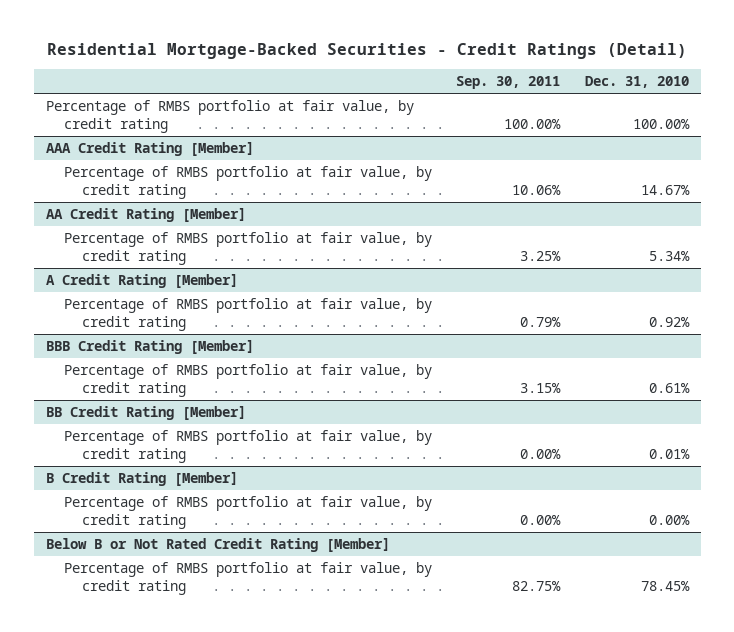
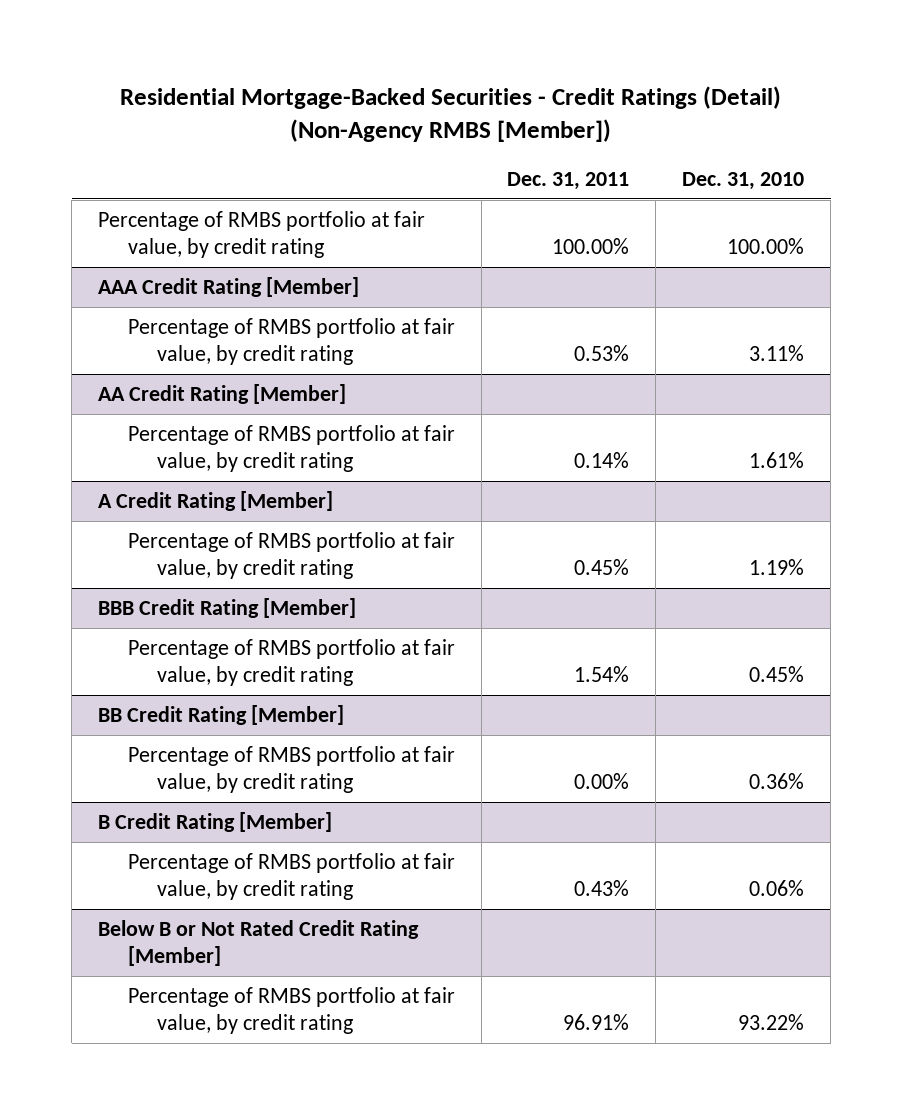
[47,43,688,60] Residential Mortgage-Backed Securities - Credit Ratings (Detail) -> [120,85,782,142] Residential Mortgage-Backed Securities - Credit Ratings (Detail) (Non-Agency RMBS [Member])
[456,75,561,89] Sep. 30, 2011 -> none
none -> [507,171,630,190] Dec. 31, 2011
[640,184,690,195] 14.67% -> [749,344,805,361] 3.11%
[648,250,690,261] 5.34% -> [749,451,805,468] 1.61%
[648,316,690,327] 0.92% -> [749,558,805,575] 1.19%
[648,382,690,393] 0.61% -> [749,665,805,682] 0.45%
[648,448,690,459] 0.01% -> [749,772,805,789] 0.36%
[648,514,690,525] 0.00% -> [749,879,805,896] 0.06%
[640,580,690,591] 78.45% -> [738,1013,805,1030] 93.22%

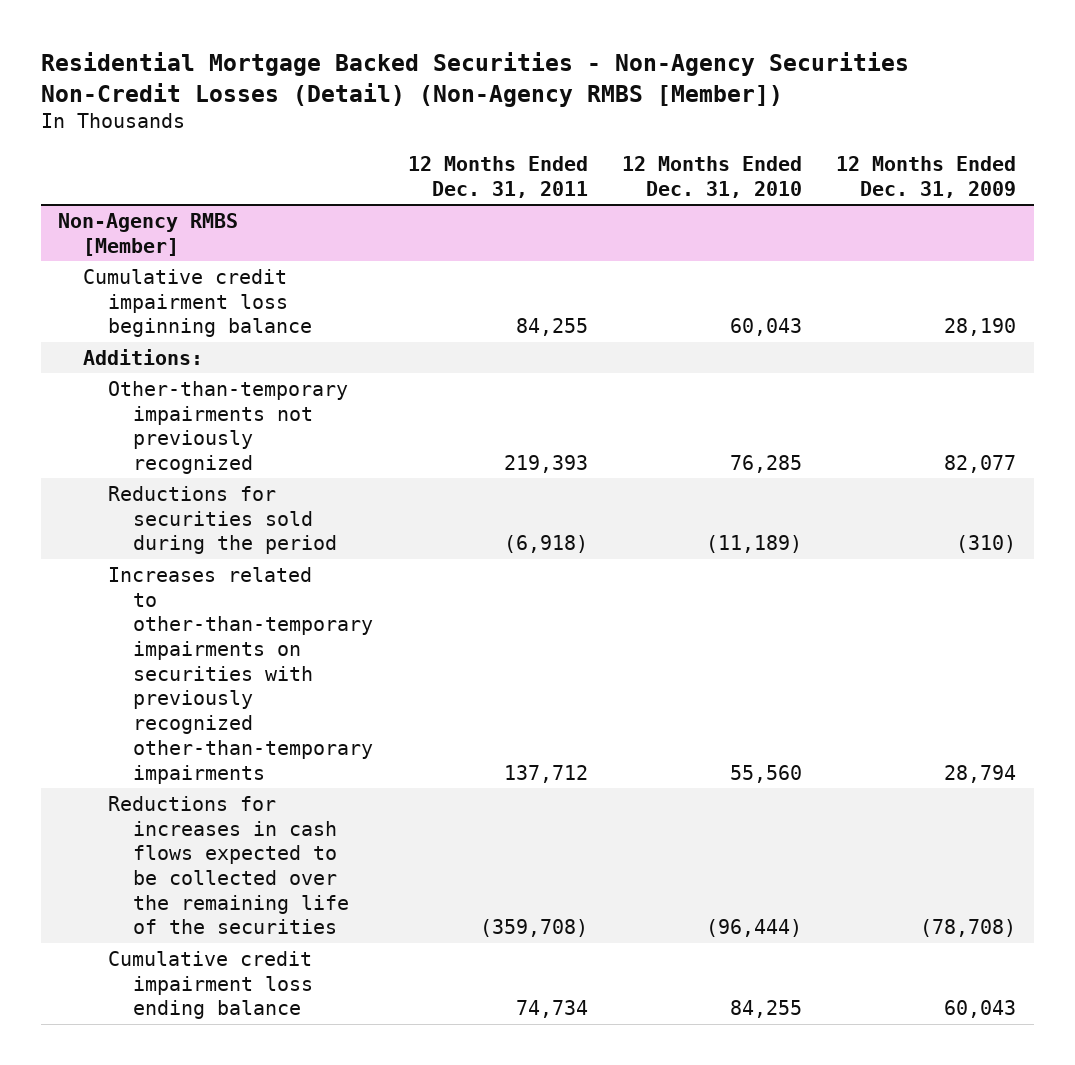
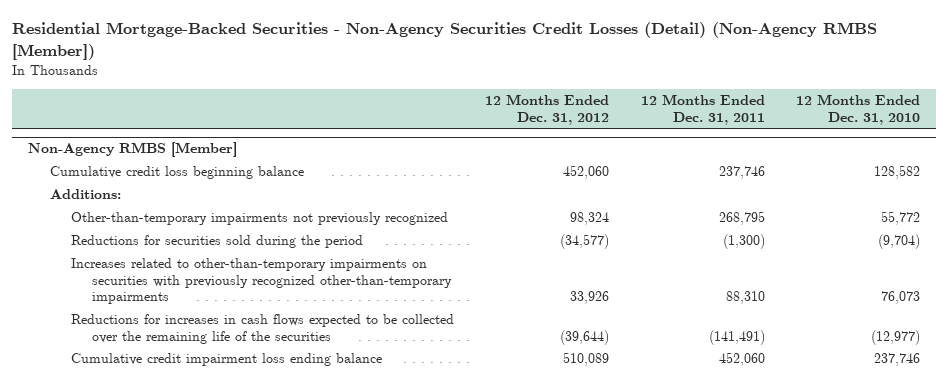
[40,52,909,107] Residential Mortgage Backed Securities - Non-Agency Securities Non-Credit Losses (Detail) (Non-Agency RMBS [Member]) -> [12,22,878,61] Residential Mortgage-Backed Securities - Non-Agency Securities Credit Losses (Detail) (Non-Agency RMBS [Member])
[836,155,1017,198] 12 Months Ended Dec. 31, 2009 -> none
none -> [485,94,610,125] 12 Months Ended Dec. 31, 2012
[83,268,313,338] Cumulative credit impairment loss beginning balance -> [49,166,304,180] Cumulative credit loss beginning balance
[515,318,588,337] 84,255 -> [718,166,765,180] 237,746
[730,318,803,337] 60,043 -> [874,165,921,180] 128,582
[503,455,588,474] 219,393 -> [718,211,765,226] 268,795
[730,455,803,474] 76,285 -> [881,211,921,226] 55,772
[503,535,588,554] (6,918) -> [722,234,765,250] (1,300)
[706,535,803,554] (11,189) -> [878,234,921,250] (9,704)
[503,764,588,783] 137,712 -> [725,291,765,305] 88,310
[730,764,803,783] 55,560 -> [881,291,921,305] 76,073
[479,919,588,938] (359,708) -> [708,329,765,345] (141,491)
[706,919,803,938] (96,444) -> [871,329,921,345] (12,977)
[515,1000,588,1019] 74,734 -> [718,352,765,367] 452,060
[730,1000,803,1019] 84,255 -> [874,353,921,367] 237,746

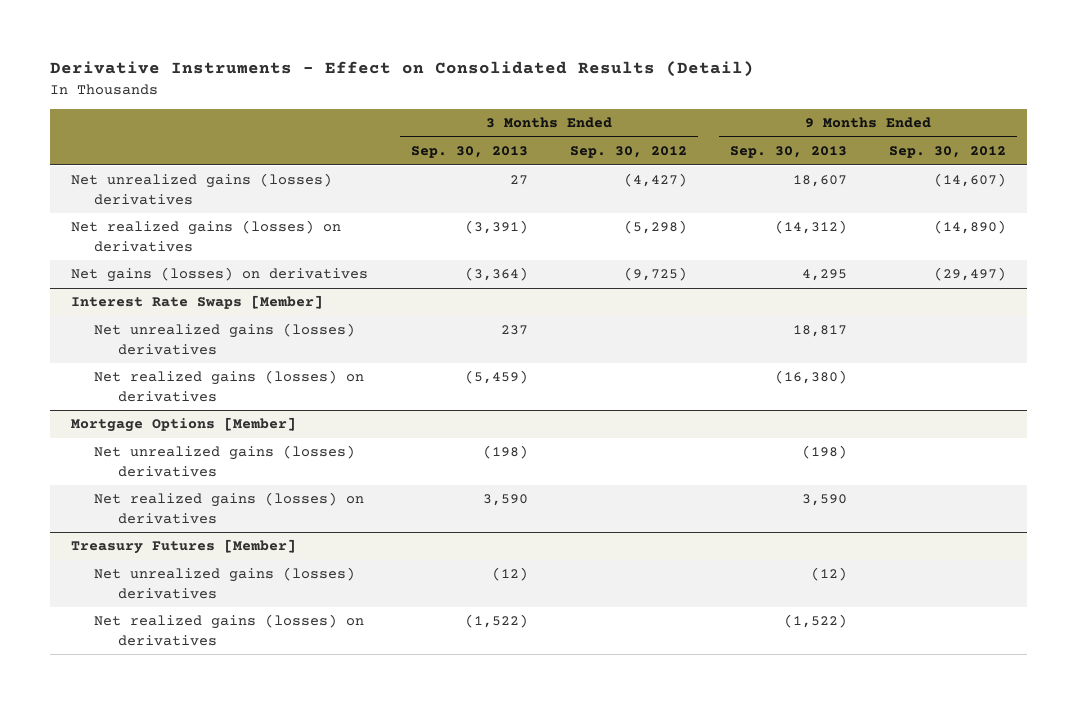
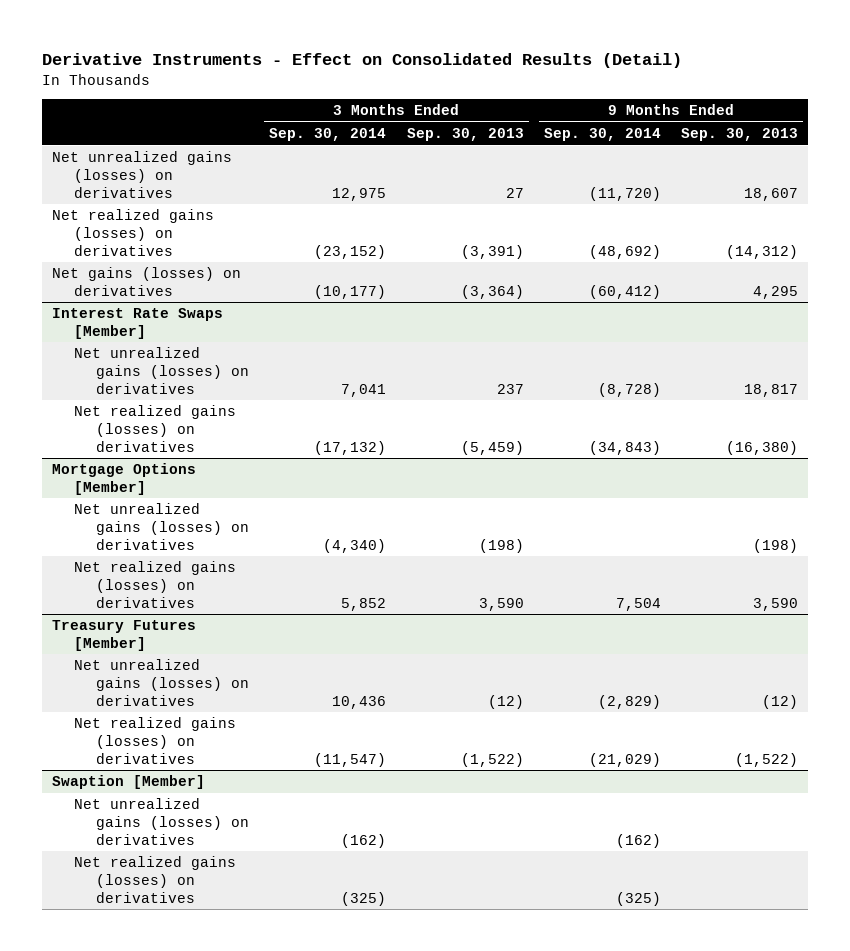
[570,146,688,159] Sep. 30, 2012 -> none
[889,146,1007,159] Sep. 30, 2012 -> none
none -> [269,128,387,142] Sep. 30, 2014
none -> [543,128,661,142] Sep. 30, 2014
[71,173,333,205] Net unrealized gains (losses) derivatives -> [52,151,233,198] Net unrealized gains (losses) on derivatives
[94,323,356,355] Net unrealized gains (losses) derivatives -> [74,347,250,394] Net unrealized gains (losses) on derivatives
[94,445,356,477] Net unrealized gains (losses) derivatives -> [74,503,250,550] Net unrealized gains (losses) on derivatives
[94,567,356,599] Net unrealized gains (losses) derivatives -> [74,659,250,706] Net unrealized gains (losses) on derivatives
none -> [52,775,206,790] Swaption [Member]
none -> [74,798,250,845] Net unrealized gains (losses) on derivatives
none -> [74,856,237,903] Net realized gains (losses) on derivatives

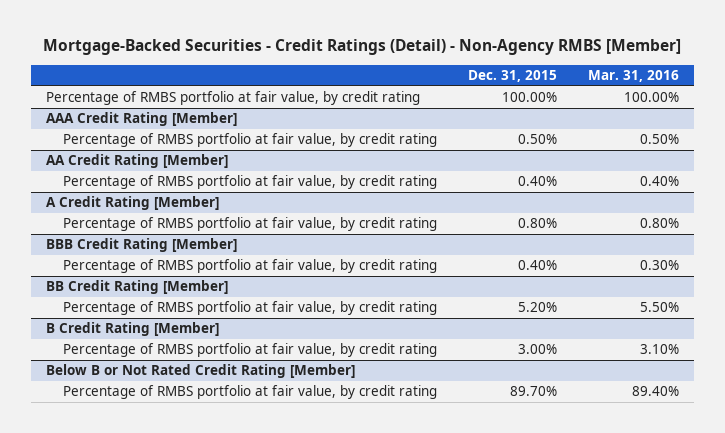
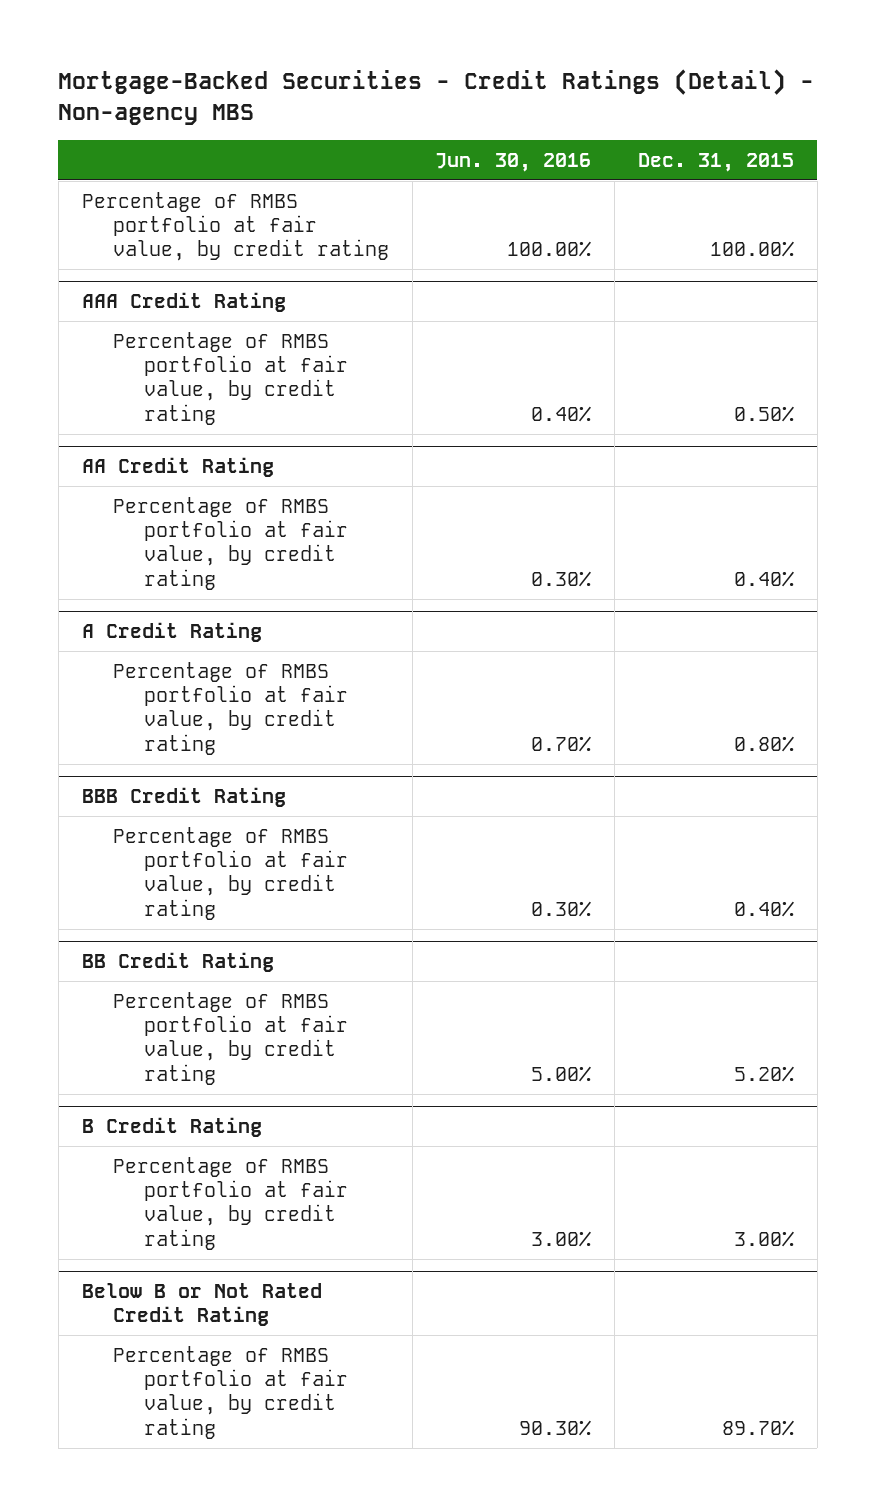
[43,39,682,56] Mortgage-Backed Securities - Credit Ratings (Detail) - Non-Agency RMBS [Member] -> [58,69,815,126] Mortgage-Backed Securities - Credit Ratings (Detail) - Non-agency MBS
[587,70,679,83] Mar. 31, 2016 -> none
none -> [435,152,592,172] Jun. 30, 2016
[45,112,237,127] AAA Credit Rating [Member] -> [81,291,286,312] AAA Credit Rating
[45,154,228,169] AA Credit Rating [Member] -> [81,456,274,477] AA Credit Rating
[45,196,219,211] A Credit Rating [Member] -> [81,621,262,642] A Credit Rating
[45,238,237,253] BBB Credit Rating [Member] -> [81,786,286,807] BBB Credit Rating
[45,280,228,295] BB Credit Rating [Member] -> [81,951,274,972] BB Credit Rating
[45,322,219,337] B Credit Rating [Member] -> [81,1116,262,1137] B Credit Rating
[45,364,355,379] Below B or Not Rated Credit Rating [Member] -> [81,1282,322,1327] Below B or Not Rated Credit Rating

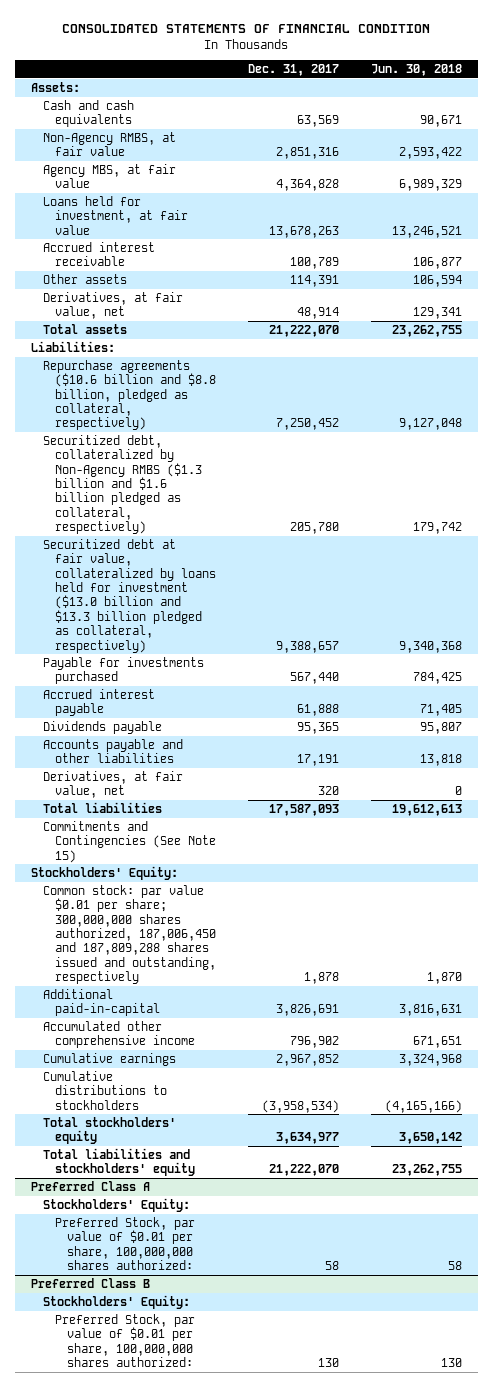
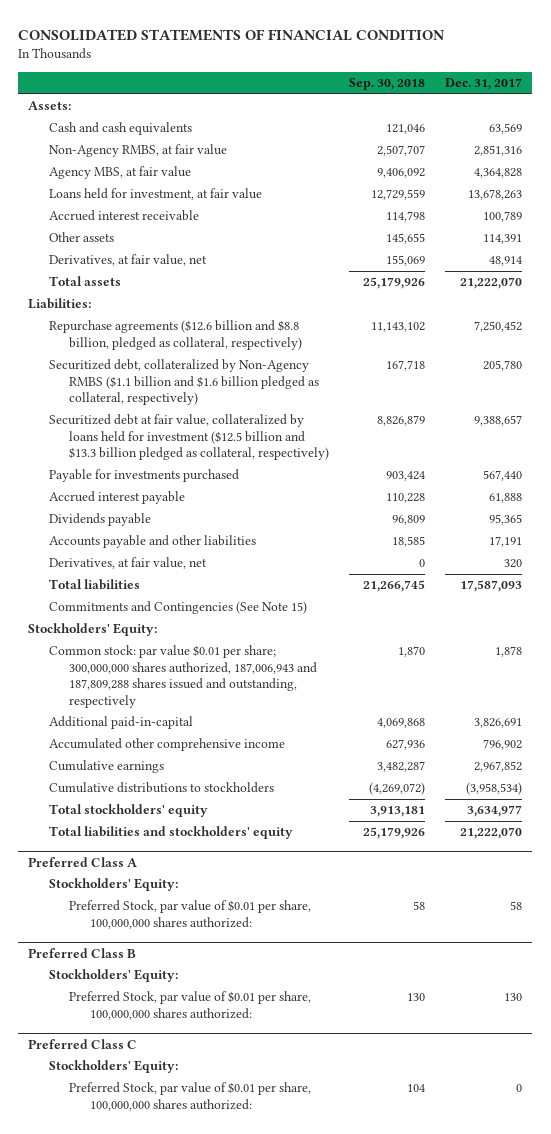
[370,63,462,76] Jun. 30, 2018 -> none
none -> [349,78,426,91] Sep. 30, 2018
[43,359,216,431] Repurchase agreements ($10.6 billion and $8.8 billion, pledged as collateral, respectively) -> [48,320,303,350] Repurchase agreements ($12.6 billion and $8.8 billion, pledged as collateral, respectively)
[43,434,202,535] Securitized debt, collateralized by Non-Agency RMBS ($1.3 billion and $1.6 billion pledged as collateral, respectively) -> [48,359,320,406] Securitized debt, collateralized by Non-Agency RMBS ($1.1 billion and $1.6 billion pledged as collateral, respectively)
[43,538,216,653] Securitized debt at fair value, collateralized by loans held for investment ($13.0 billion and $13.3 billion pledged as collateral, respectively) -> [48,414,330,461] Securitized debt at fair value, collateralized by loans held for investment ($12.5 billion and $13.3 billion pledged as collateral, respectively)
[43,884,216,985] Common stock: par value $0.01 per share; 300,000,000 shares authorized, 187,006,450 and 187,809,288 shares issued and outstanding, respectively -> [48,645,318,708] Common stock: par value $0.01 per share; 300,000,000 shares authorized, 187,006,943 and 187,809,288 shares issued and outstanding, respectively
none -> [28,1038,138,1049] Preferred Class C
none -> [48,1060,178,1074] Stockholders' Equity:
none -> [69,1082,312,1111] Preferred Stock, par value of $0.01 per share, 100,000,000 shares authorized:

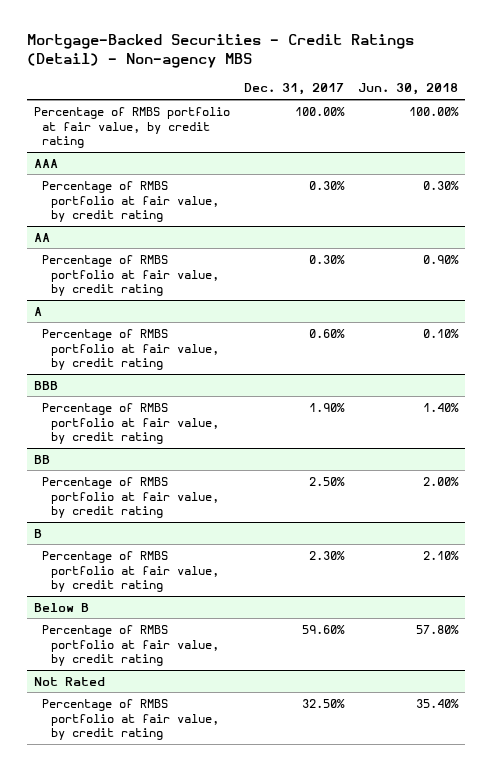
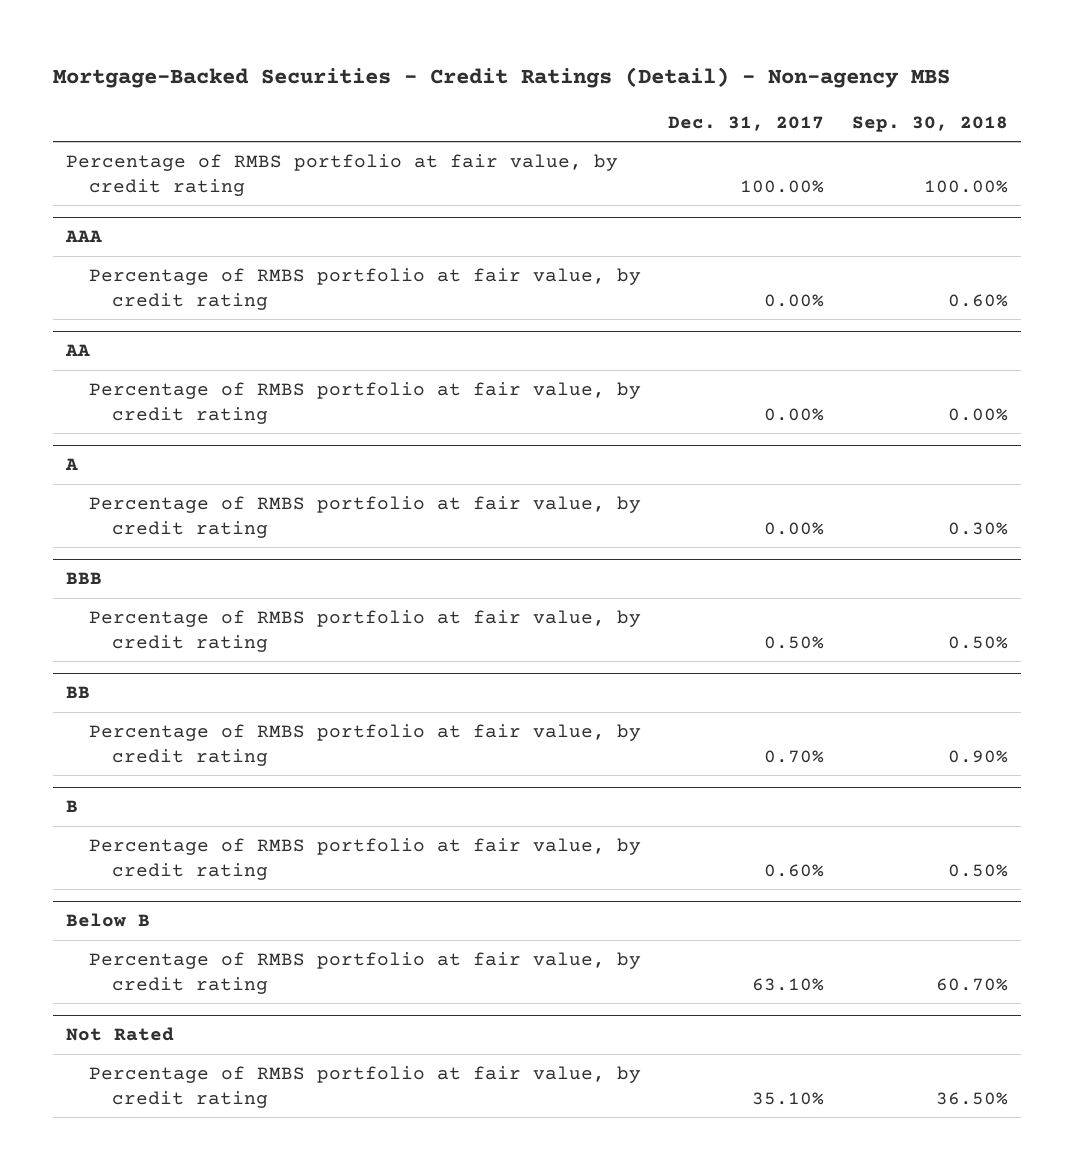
[357,83,458,96] Jun. 30, 2018 -> none
none -> [851,115,1008,132] Sep. 30, 2018
[308,180,345,190] 0.30% -> [764,293,825,307] 0.00%
[308,254,345,264] 0.30% -> [764,407,825,421] 0.00%
[308,328,345,338] 0.60% -> [764,521,825,535] 0.00%
[308,402,345,412] 1.90% -> [764,635,825,649] 0.50%
[308,476,345,486] 2.50% -> [764,749,825,763] 0.70%
[308,550,345,560] 2.30% -> [764,863,825,877] 0.60%
[301,624,345,634] 59.60% -> [752,977,825,991] 63.10%
[301,698,345,708] 32.50% -> [752,1091,825,1105] 35.10%

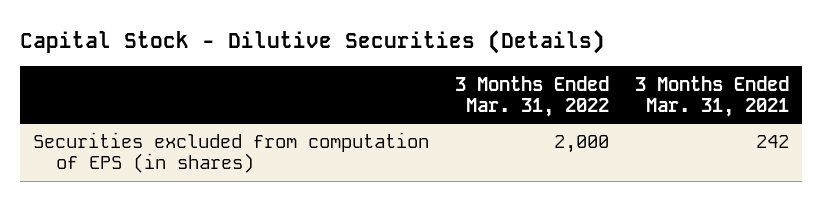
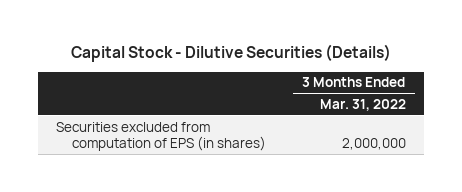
[635,75,790,117] 3 Months Ended Mar. 31, 2021 -> none
[553,135,609,154] 2,000 -> [341,138,406,151] 2,000,000

